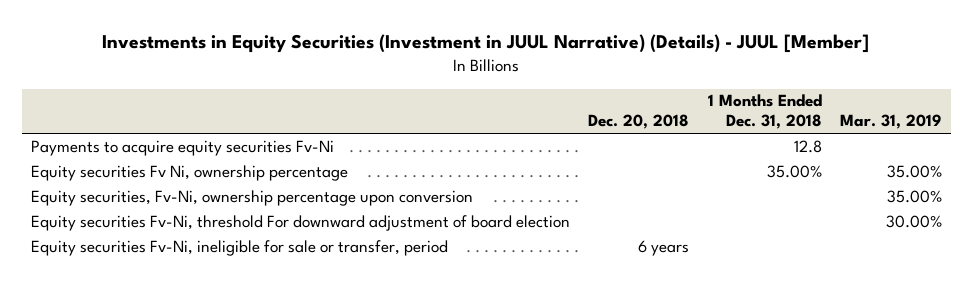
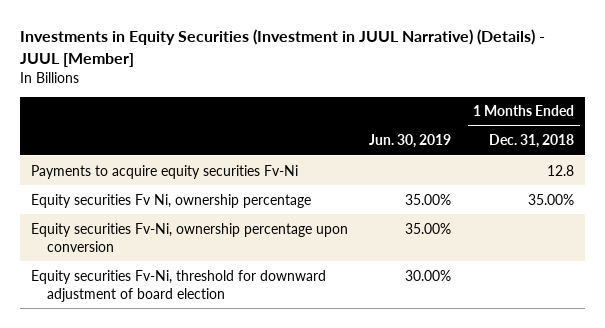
[588,114,690,130] Dec. 20, 2018 -> none
[839,114,942,130] Mar. 31, 2019 -> none
none -> [369,134,452,149] Jun. 30, 2019
[31,239,449,256] Equity securities Fv-Ni, ineligible for sale or transfer, period -> none
[31,189,474,206] Equity securities, Fv-Ni, ownership percentage upon conversion -> [30,222,348,252] Equity securities Fv-Ni, ownership percentage upon conversion
[31,214,571,231] Equity securities Fv-Ni, threshold For downward adjustment of board election -> [30,269,326,302] Equity securities Fv-Ni, threshold for downward adjustment of board election

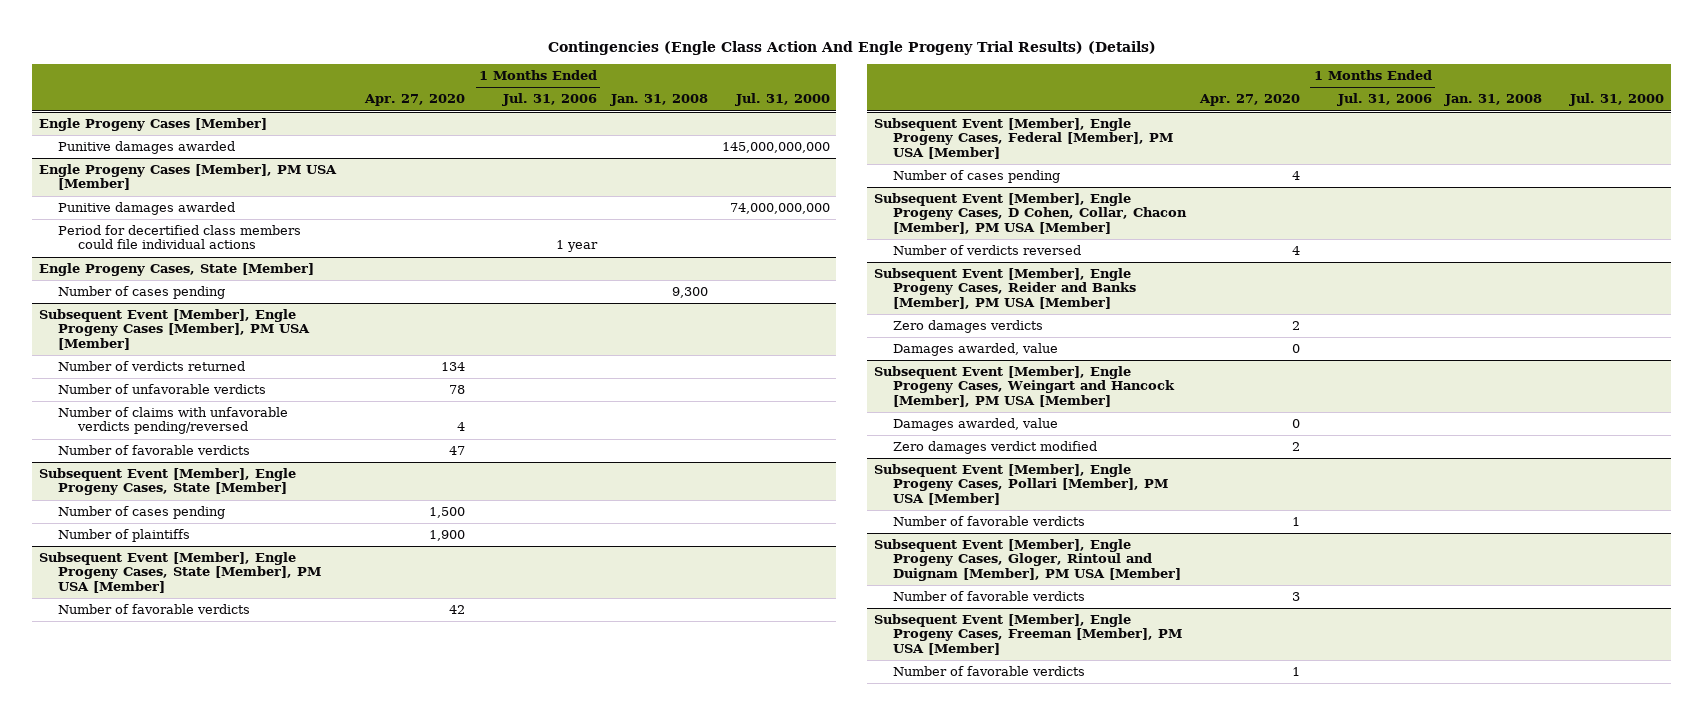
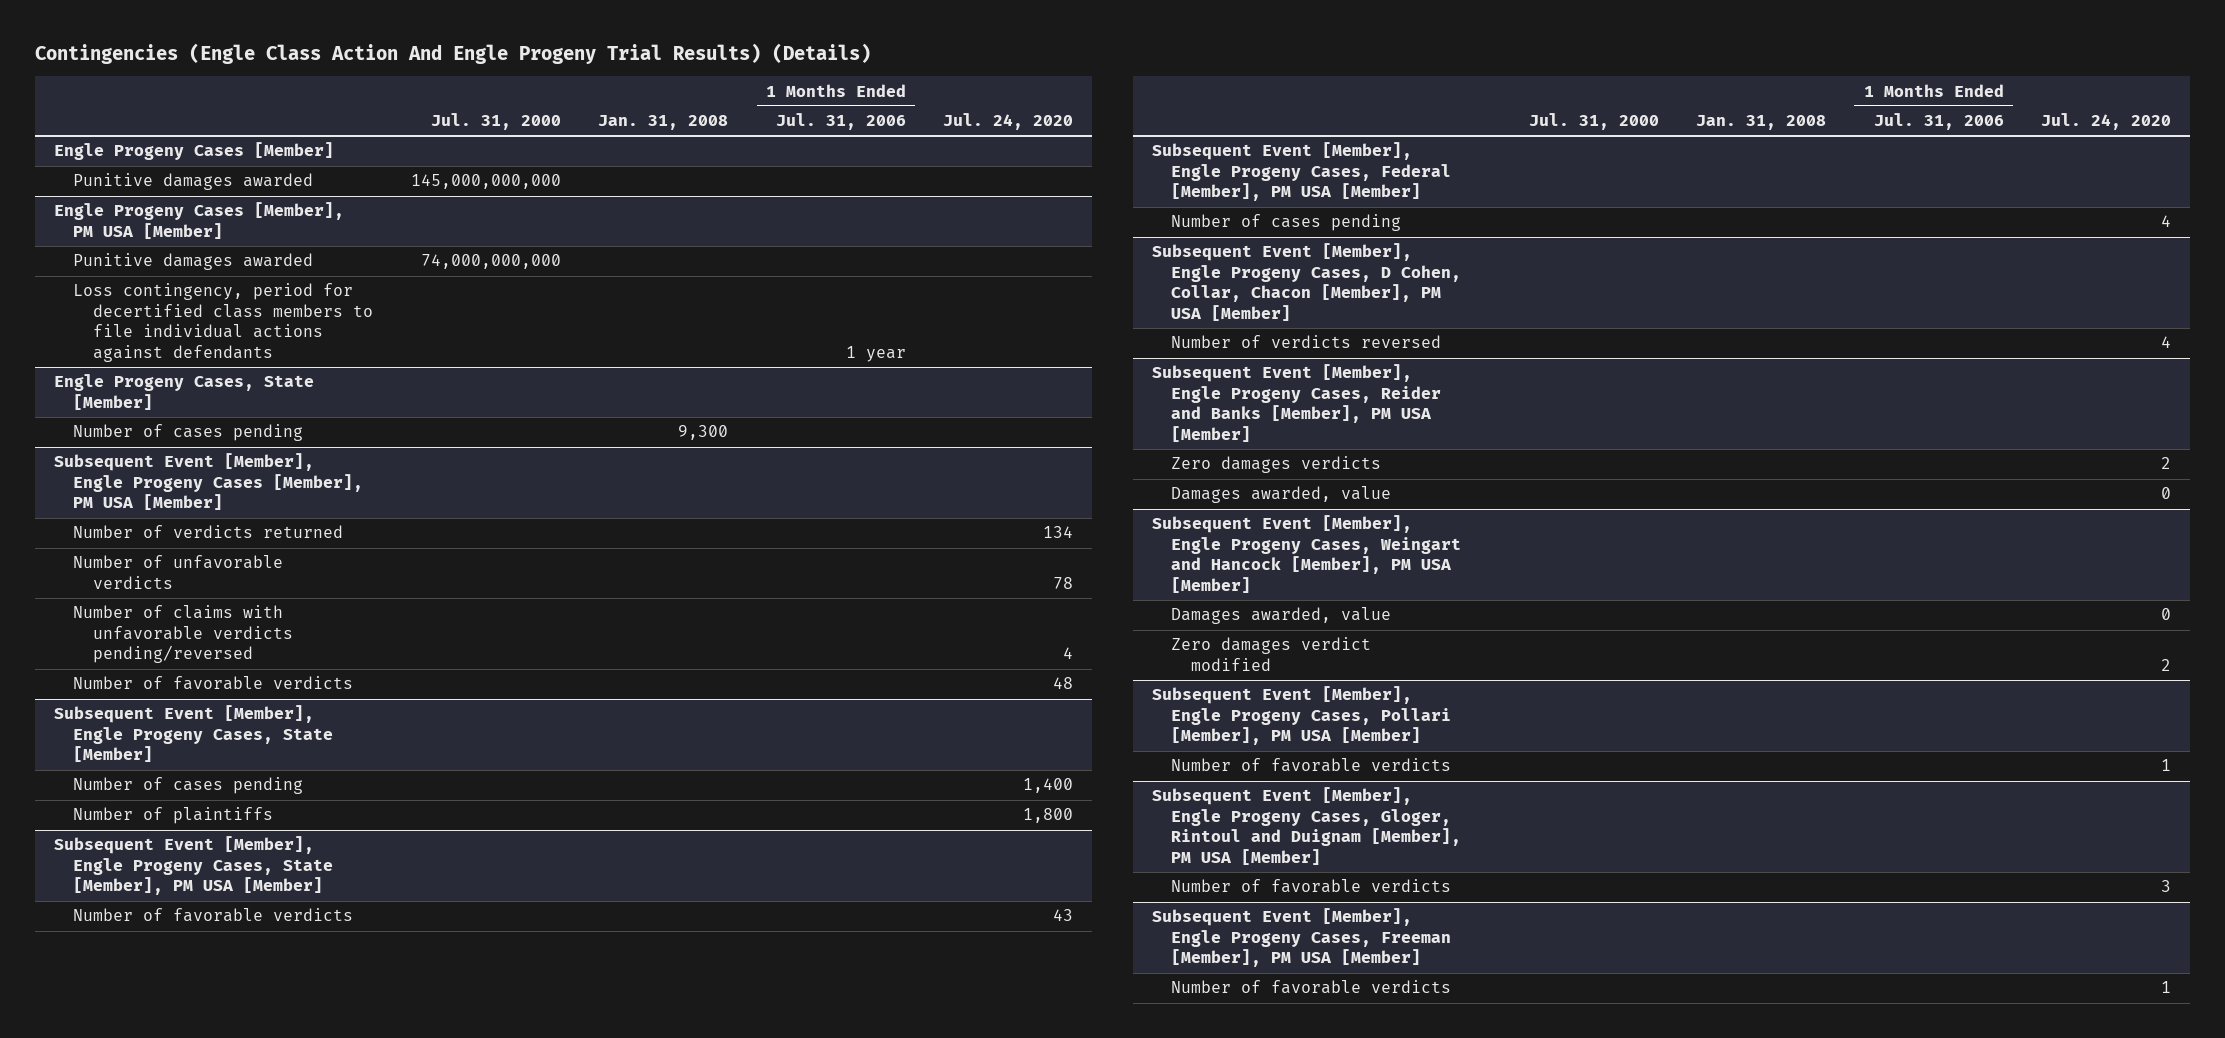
[364,94,466,107] Apr. 27, 2020 -> none
none -> [943,113,1074,131] Jul. 24, 2020
[58,225,302,250] Period for decertified class members could file individual actions -> [73,283,374,362] Loss contingency, period for decertified class members to file individual actions against defendants

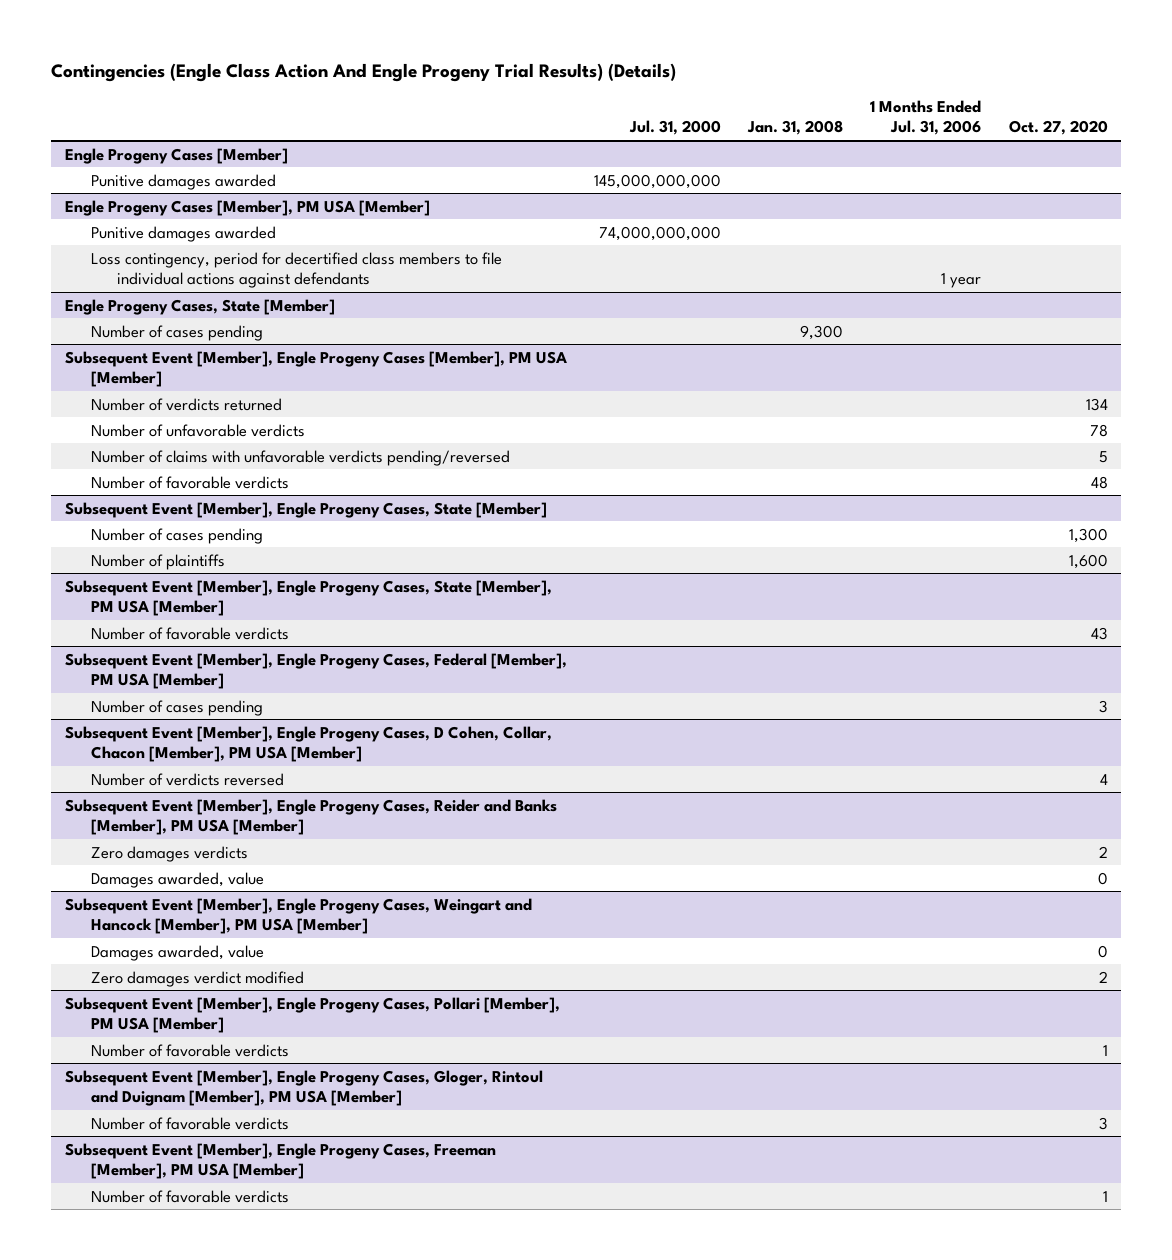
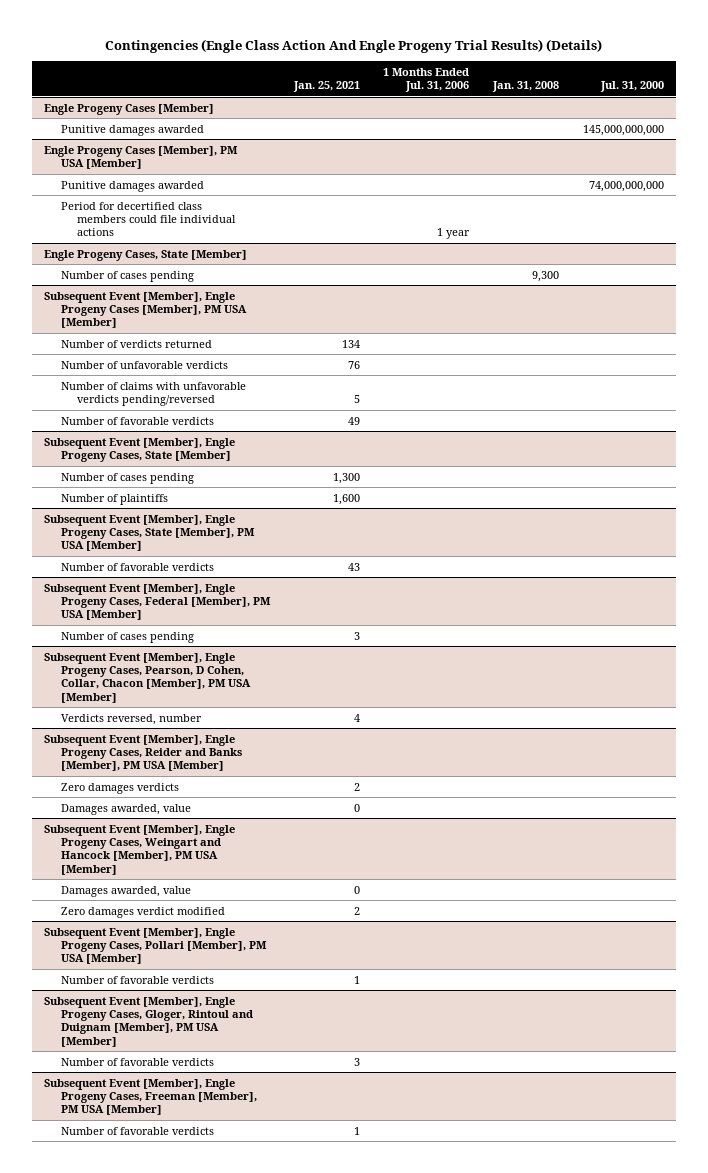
[1008,120,1108,136] Oct. 27, 2020 -> none
none -> [292,80,360,92] Jan. 25, 2021
[90,251,502,289] Loss contingency, period for decertified class members to file individual actions against defendants -> [60,201,237,237] Period for decertified class members could file individual actions
[64,725,552,763] Subsequent Event [Member], Engle Progeny Cases, D Cohen, Collar, Chacon [Member], PM USA [Member] -> [44,652,251,703] Subsequent Event [Member], Engle Progeny Cases, Pearson, D Cohen, Collar, Chacon [Member], PM USA [Member]
[90,772,284,786] Number of verdicts reversed -> [60,713,202,725] Verdicts reversed, number

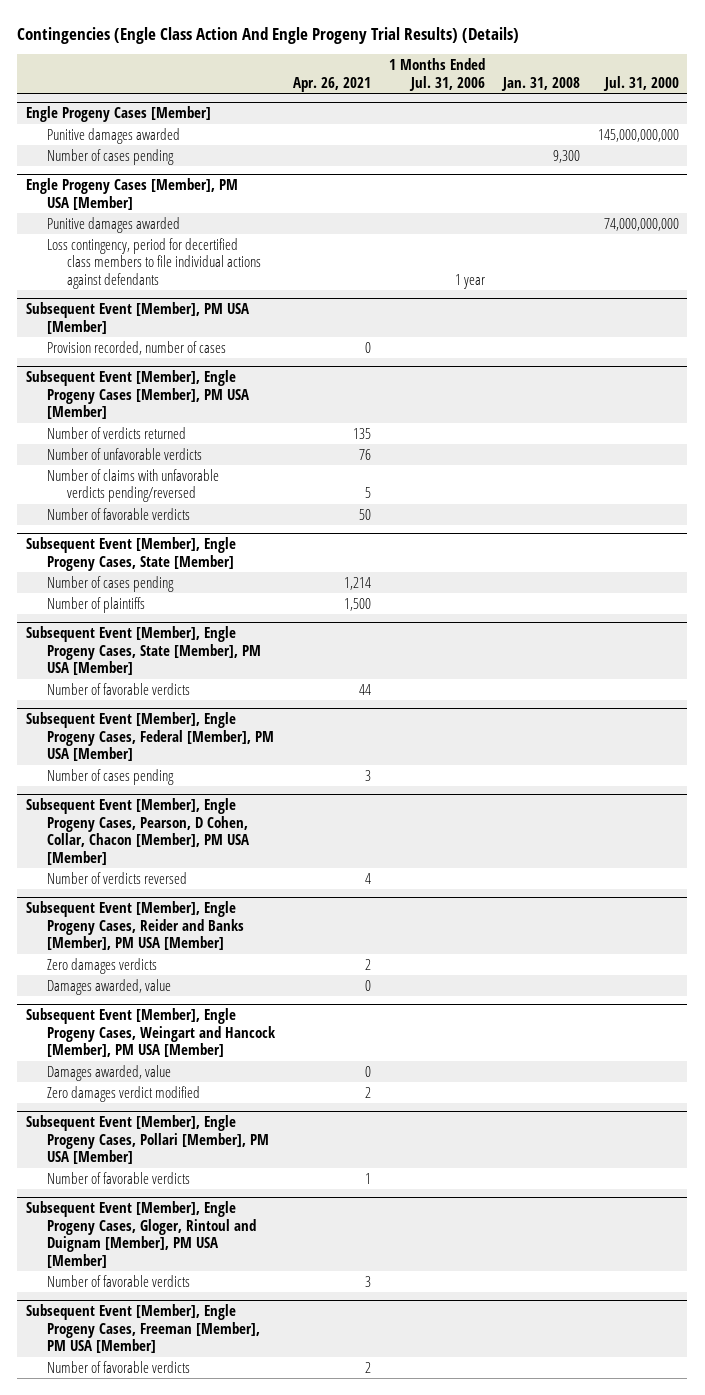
[292,80,360,92] Jan. 25, 2021 -> none
none -> [292,76,371,92] Apr. 26, 2021
none -> [46,148,174,165] Number of cases pending
[44,249,248,261] Engle Progeny Cases, State [Member] -> none
[60,270,194,282] Number of cases pending -> none
[60,201,237,237] Period for decertified class members could file individual actions -> [46,237,262,289] Loss contingency, period for decertified class members to file individual actions against defendants
none -> [26,302,251,334] Subsequent Event [Member], PM USA [Member]
none -> [46,340,226,355] Provision recorded, number of cases
[60,713,202,725] Verdicts reversed, number -> [46,871,187,884] Number of verdicts reversed

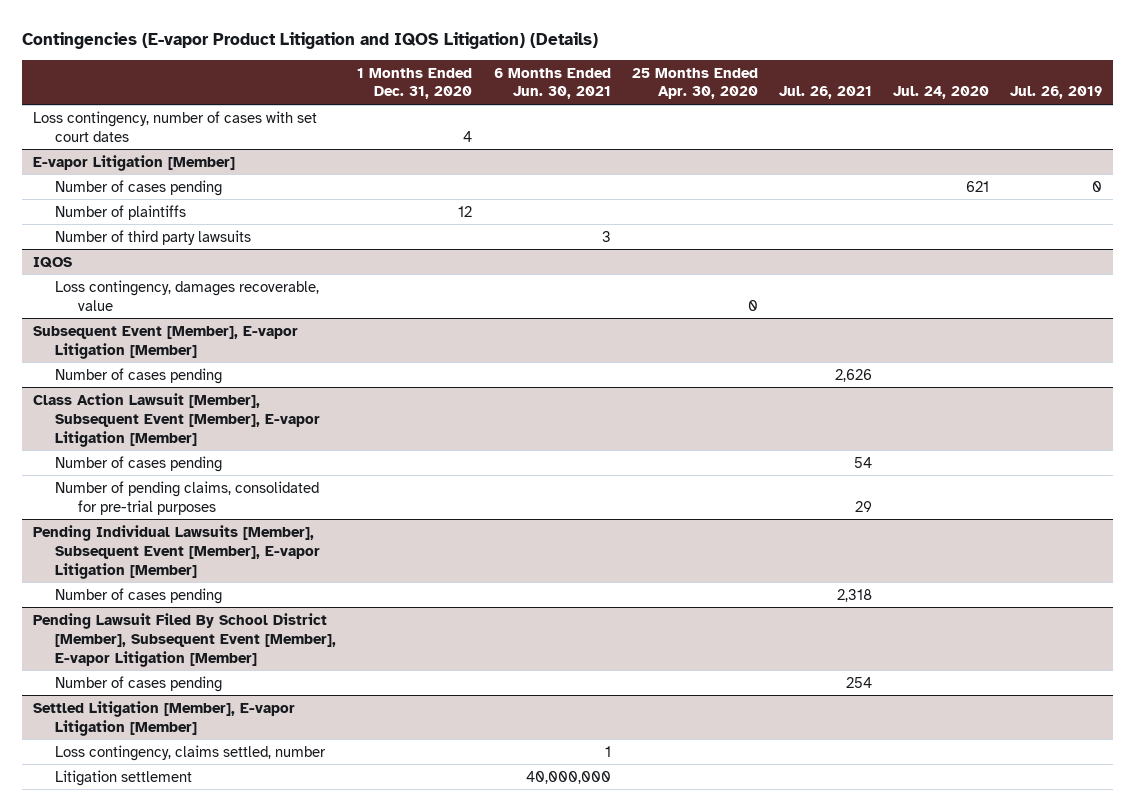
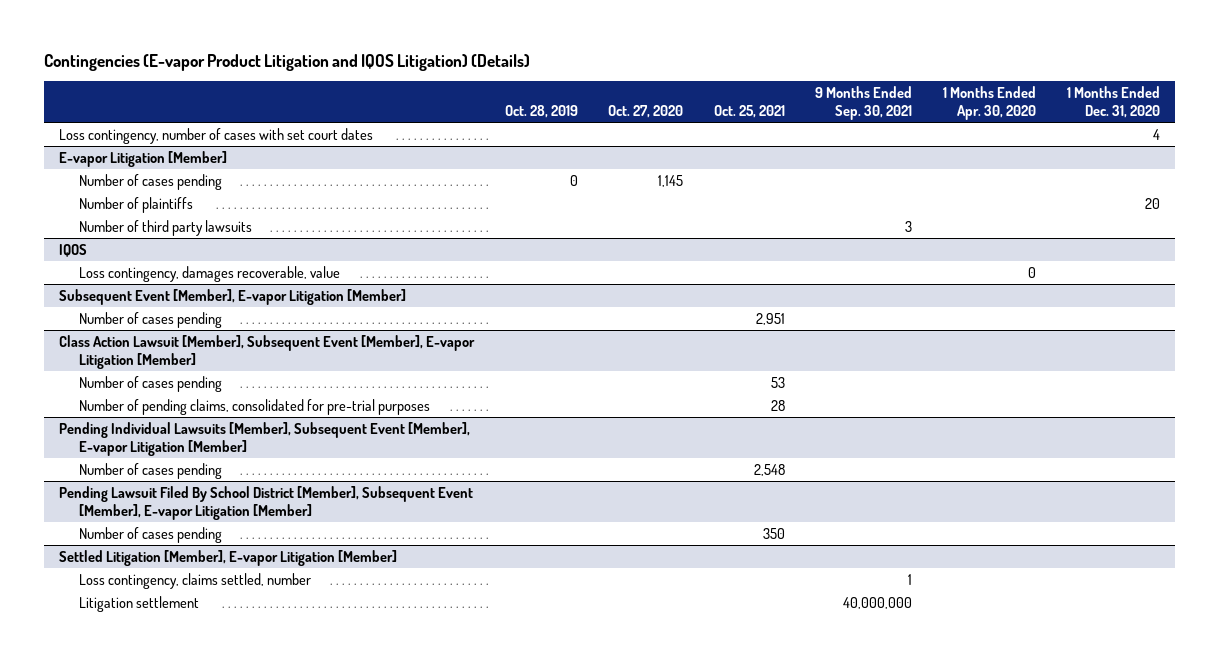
[493,67,611,100] 6 Months Ended Jun. 30, 2021 -> none
[631,67,758,100] 25 Months Ended Apr. 30, 2020 -> none
[779,86,873,100] Jul. 26, 2021 -> none
[893,86,990,100] Jul. 24, 2020 -> none
[1010,86,1103,100] Jul. 26, 2019 -> none
none -> [504,105,578,119] Oct. 28, 2019
none -> [608,105,684,119] Oct. 27, 2020
none -> [713,105,785,119] Oct. 25, 2021
none -> [815,86,913,121] 9 Months Ended Sep. 30, 2021
none -> [943,86,1037,121] 1 Months Ended Apr. 30, 2020
[458,205,473,217] 12 -> [1144,197,1160,209] 20

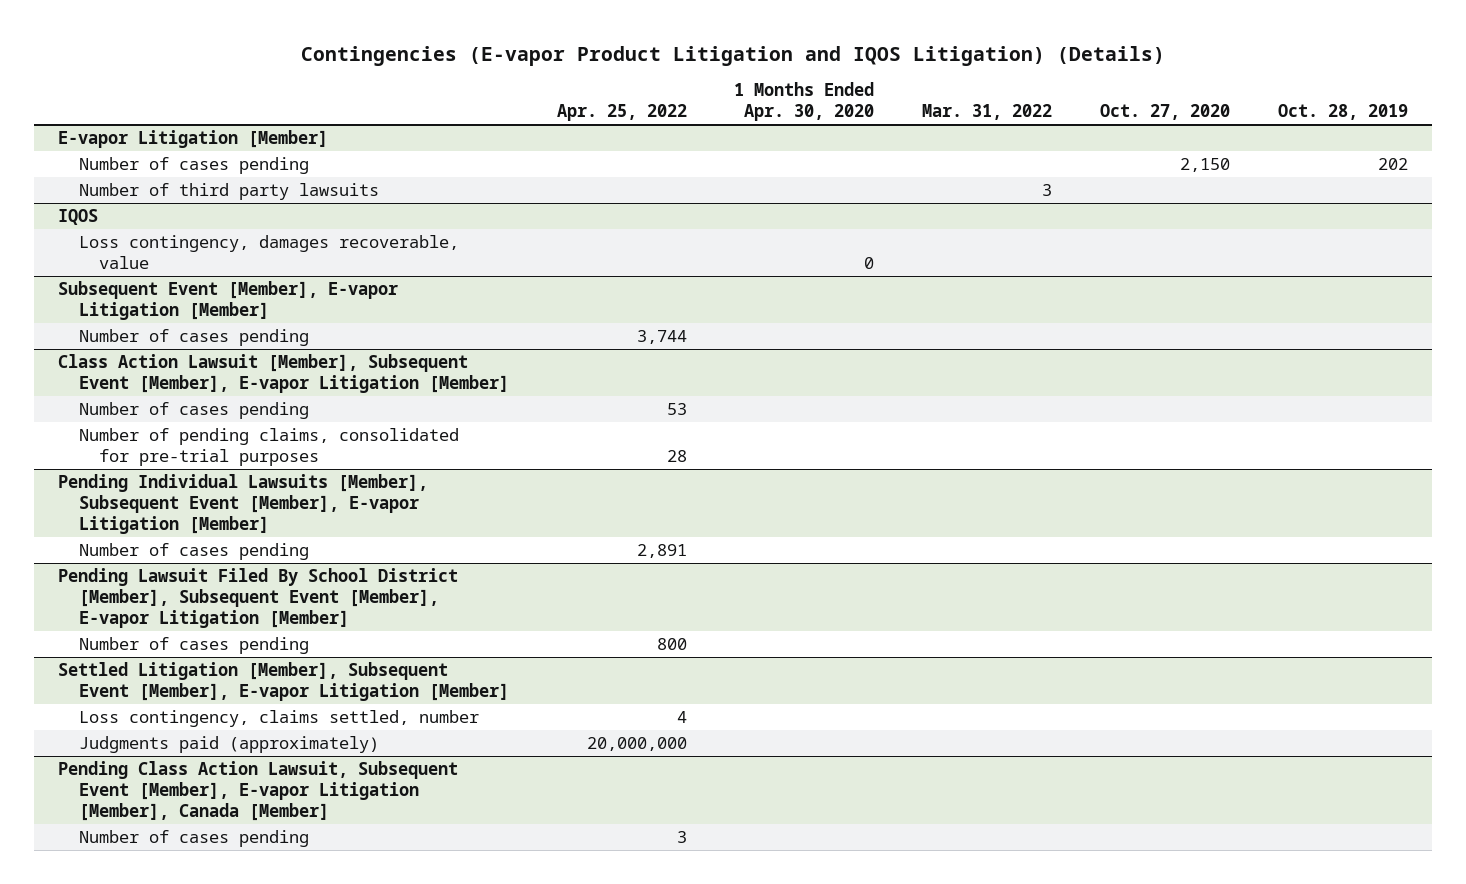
[713,105,785,119] Oct. 25, 2021 -> none
[815,86,913,121] 9 Months Ended Sep. 30, 2021 -> none
[1066,86,1160,119] 1 Months Ended Dec. 31, 2020 -> none
none -> [556,104,687,122] Apr. 25, 2022
none -> [922,104,1053,121] Mar. 31, 2022
[59,127,374,144] Loss contingency, number of cases with set court dates -> none
[78,196,193,213] Number of plaintiffs -> none
[569,174,578,186] 0 -> [1377,158,1408,171] 202
[658,174,684,187] 1,145 -> [1179,158,1230,173] 2,150
[59,549,398,566] Settled Litigation [Member], E-vapor Litigation [Member] -> [58,662,509,701] Settled Litigation [Member], Subsequent Event [Member], E-vapor Litigation [Member]
[78,595,199,612] Litigation settlement -> none
none -> [78,736,379,754] Judgments paid (approximately)
none -> [58,761,459,821] Pending Class Action Lawsuit, Subsequent Event [Member], E-vapor Litigation [Member], Canada [Member]
none -> [78,830,309,848] Number of cases pending

